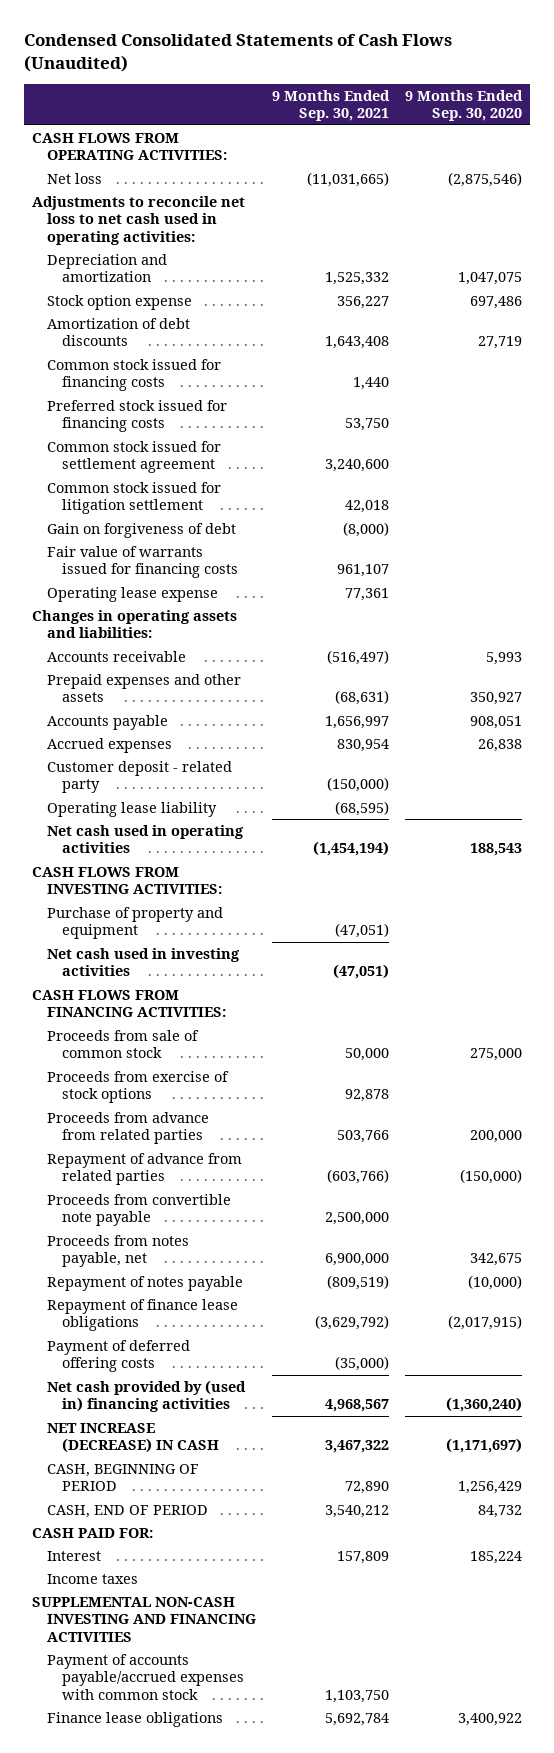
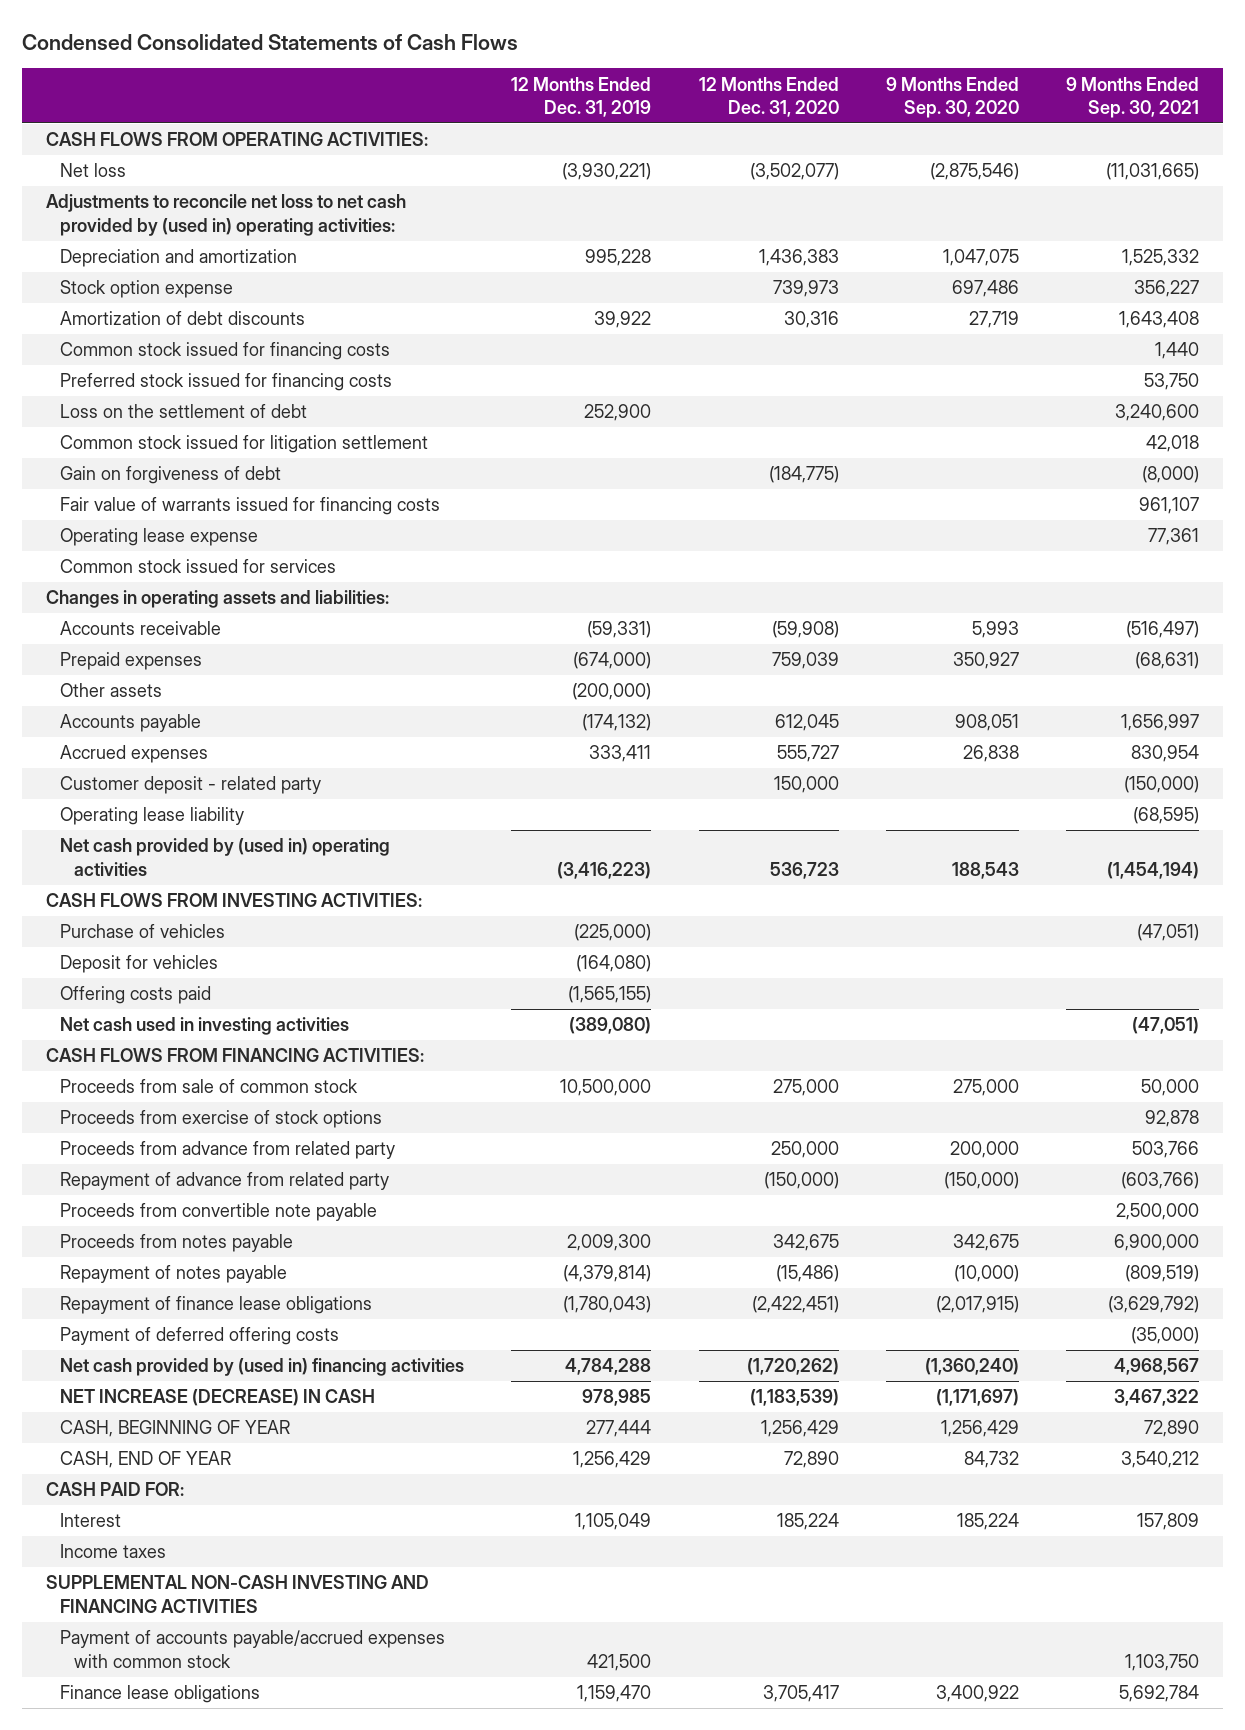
[23,34,452,73] Condensed Consolidated Statements of Cash Flows (Unaudited) -> [21,34,518,51] Condensed Consolidated Statements of Cash Flows
none -> [511,76,652,118] 12 Months Ended Dec. 31, 2019
none -> [698,76,839,118] 12 Months Ended Dec. 31, 2020
[31,195,245,245] Adjustments to reconcile net loss to net cash used in operating activities: -> [45,194,406,236] Adjustments to reconcile net loss to net cash provided by (used in) operating activities:
[47,440,222,474] Common stock issued for settlement agreement -> [59,404,307,419] Loss on the settlement of debt
none -> [59,559,336,574] Common stock issued for services
[47,673,242,703] Prepaid expenses and other assets -> [59,652,202,671] Prepaid expenses
none -> [59,683,162,698] Other assets
[47,824,245,854] Net cash used in operating activities -> [59,838,390,876] Net cash provided by (used in) operating activities
[47,906,224,940] Purchase of property and equipment -> [59,924,225,939] Purchase of vehicles
none -> [59,955,218,974] Deposit for vehicles
none -> [59,986,211,1005] Offering costs paid
[47,1111,210,1145] Proceeds from advance from related parties -> [59,1141,395,1160] Proceeds from advance from related party
[47,1152,243,1186] Repayment of advance from related parties -> [59,1172,389,1191] Repayment of advance from related party
[47,1234,190,1268] Proceeds from notes payable, net -> [59,1234,293,1253] Proceeds from notes payable
[47,1463,200,1492] CASH, BEGINNING OF PERIOD -> [59,1420,290,1438] CASH, BEGINNING OF YEAR
[47,1504,209,1518] CASH, END OF PERIOD -> [59,1451,231,1469] CASH, END OF YEAR

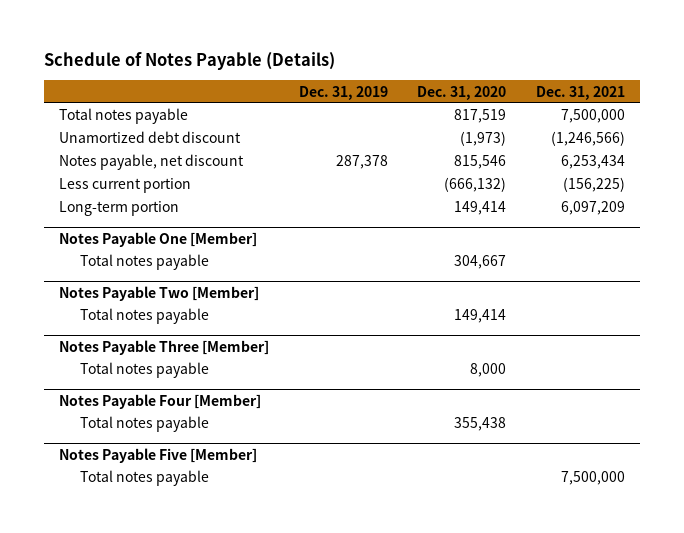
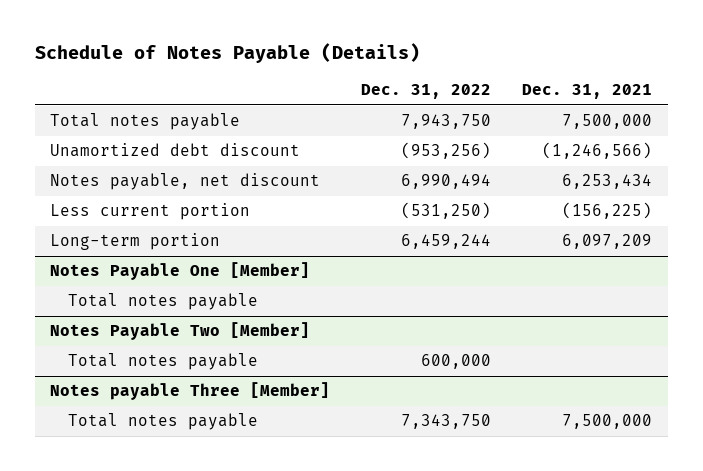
[298,85,388,100] Dec. 31, 2019 -> none
[417,85,507,100] Dec. 31, 2020 -> none
none -> [361,84,492,100] Dec. 31, 2022
[80,362,210,379] Total notes payable -> none
[58,394,261,410] Notes Payable Four [Member] -> none
[80,416,210,433] Total notes payable -> none
[58,448,257,464] Notes Payable Five [Member] -> none
[58,340,269,356] Notes Payable Three [Member] -> [50,382,331,401] Notes payable Three [Member]

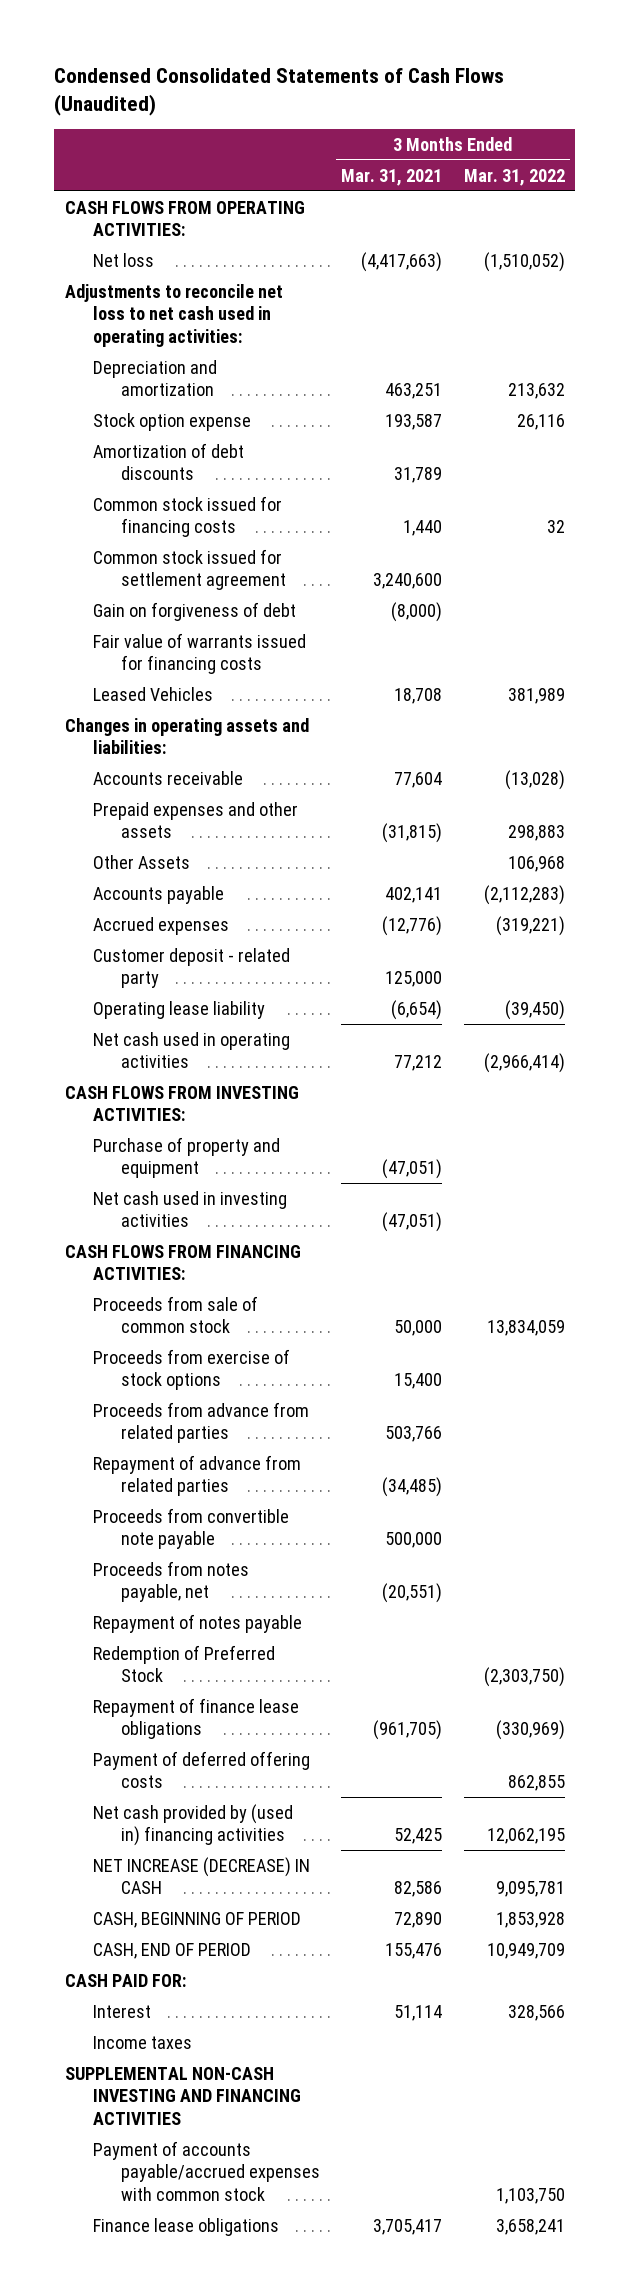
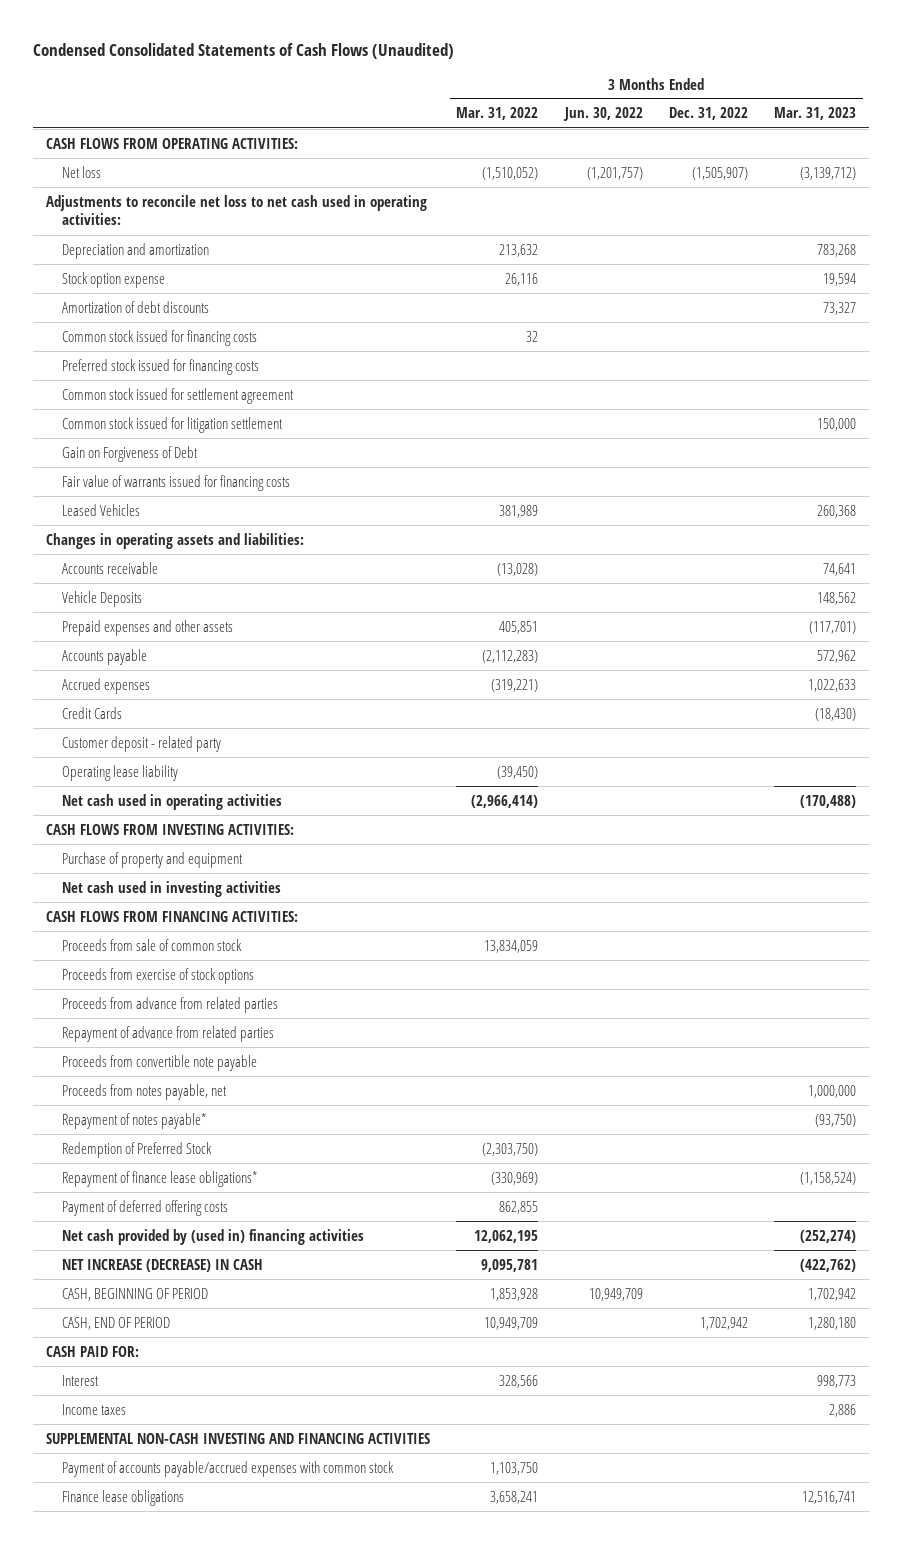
[341,168,443,186] Mar. 31, 2021 -> none
none -> [562,107,643,122] Jun. 30, 2022
none -> [668,107,748,121] Dec. 31, 2022
none -> [774,107,857,121] Mar. 31, 2023
none -> [61,358,259,375] Preferred stock issued for financing costs
none -> [61,416,283,433] Common stock issued for litigation settlement
[92,601,296,621] Gain on forgiveness of debt -> [61,445,198,462] Gain on Forgiveness of Debt
[92,854,190,869] Other Assets -> none
none -> [61,590,142,607] Vehicle Deposits
[507,825,565,842] 298,883 -> [499,620,539,634] 405,851
none -> [61,706,122,719] Credit Cards
[92,1613,302,1633] Repayment of notes payable -> [61,1112,206,1129] Repayment of notes payable*
[92,1697,299,1740] Repayment of finance lease obligations -> [61,1170,257,1187] Repayment of finance lease obligations*

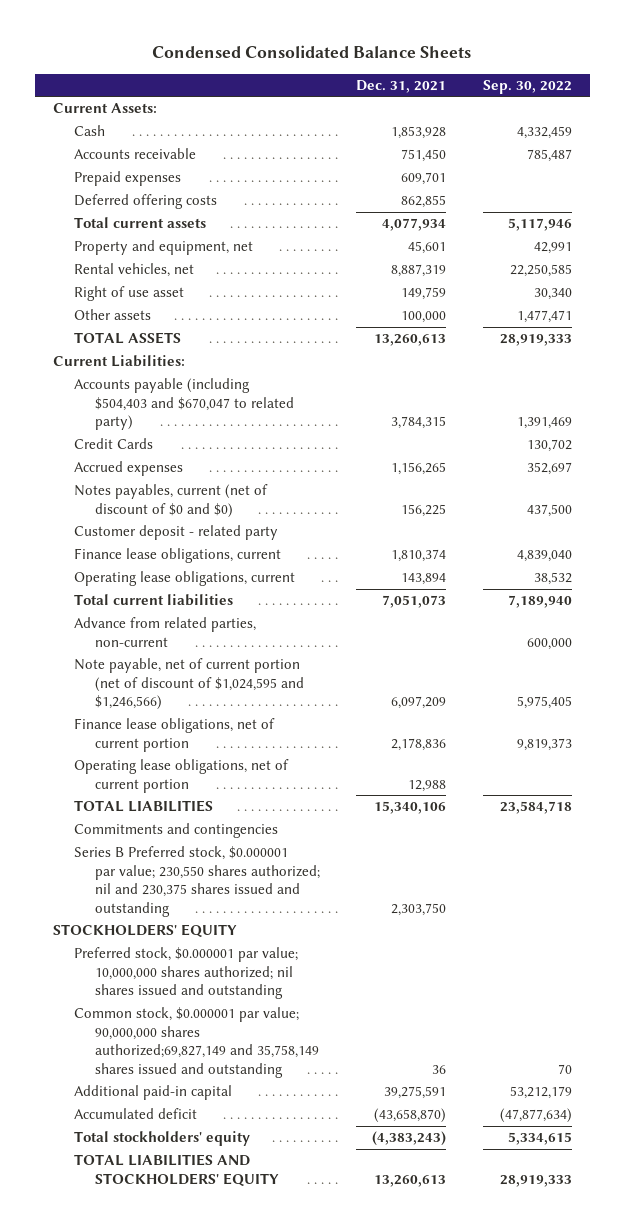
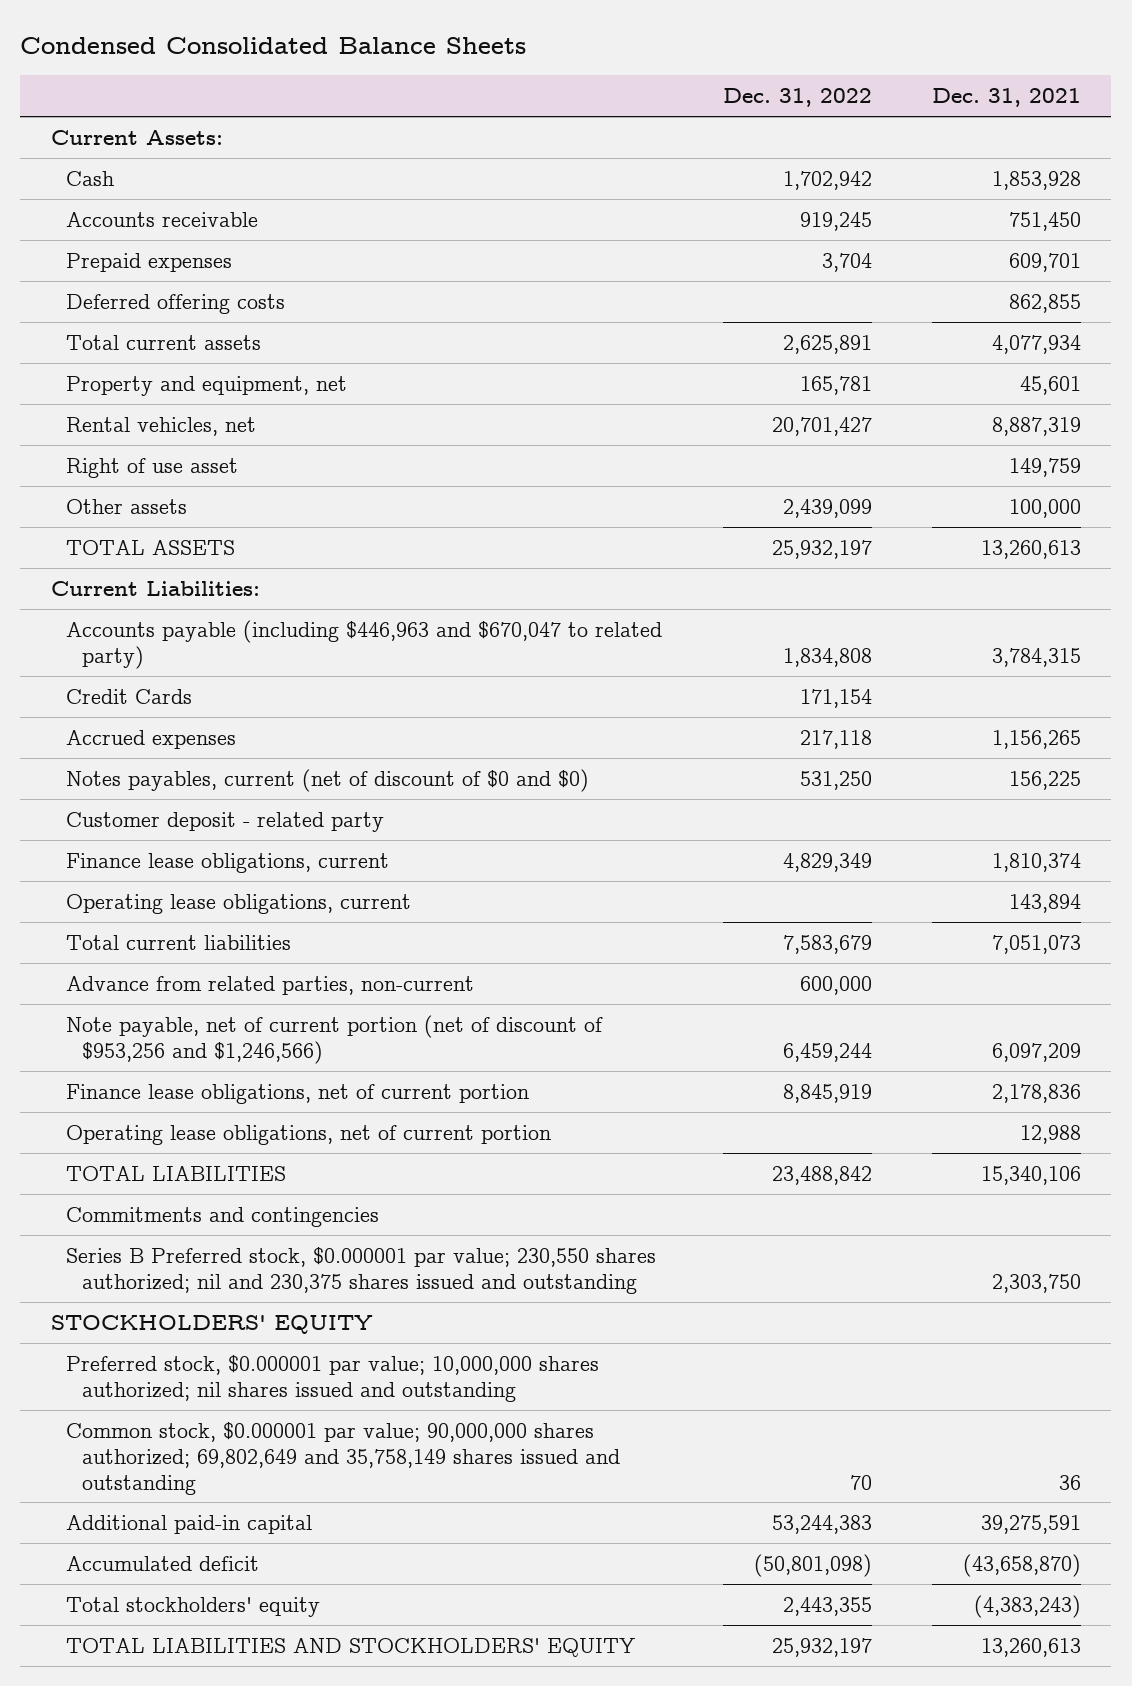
[482,79,572,94] Sep. 30, 2022 -> none
none -> [722,88,872,108] Dec. 31, 2022
[73,378,295,431] Accounts payable (including $504,403 and $670,047 to related party) -> [66,619,663,669] Accounts payable (including $446,963 and $670,047 to related party)
[73,658,305,711] Note payable, net of current portion (net of discount of $1,024,595 and $1,246,566) -> [66,1014,604,1064] Note payable, net of current portion (net of discount of $953,256 and $1,246,566)
[73,1007,320,1078] Common stock, $0.000001 par value; 90,000,000 shares authorized;69,827,149 and 35,758,149 shares issued and outstanding -> [66,1421,621,1495] Common stock, $0.000001 par value; 90,000,000 shares authorized; 69,802,649 and 35,758,149 shares issued and outstanding

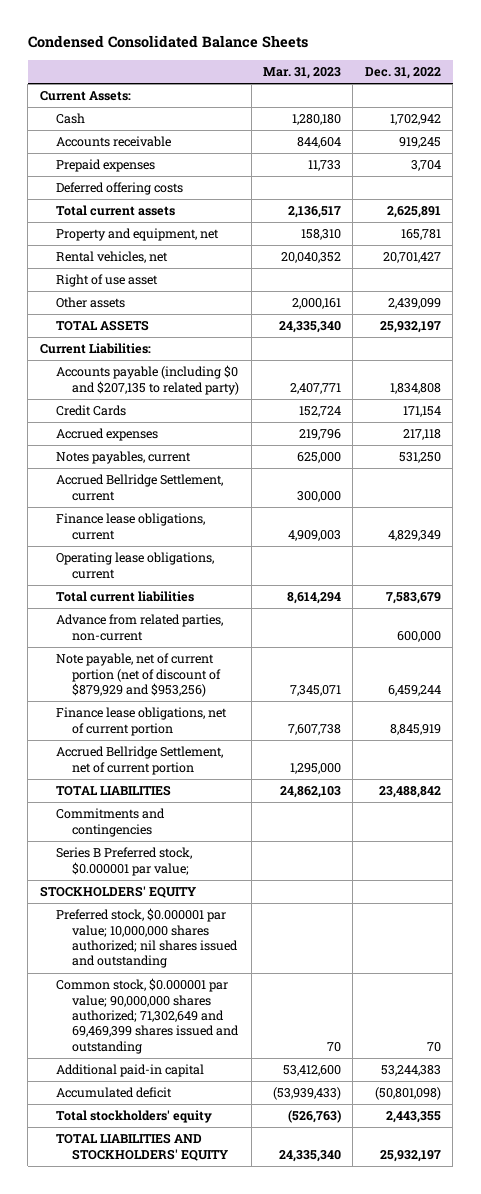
[932,88,1082,108] Dec. 31, 2021 -> none
none -> [263,67,342,80] Mar. 31, 2023
[66,619,663,669] Accounts payable (including $446,963 and $670,047 to related party) -> [56,365,240,395] Accounts payable (including $0 and $207,135 to related party)
[66,811,385,832] Customer deposit - related party -> none
[66,768,590,792] Notes payables, current (net of discount of $0 and $0) -> [56,451,192,465] Notes payables, current
none -> [56,474,224,501] Accrued Bellridge Settlement, current
[66,1014,604,1064] Note payable, net of current portion (net of discount of $953,256 and $1,246,566) -> [56,653,222,698] Note payable, net of current portion (net of discount of $879,929 and $953,256)
[66,1124,552,1145] Operating lease obligations, net of current portion -> none
none -> [56,746,224,775] Accrued Bellridge Settlement, net of current portion
[66,1246,657,1294] Series B Preferred stock, $0.000001 par value; 230,550 shares authorized; nil and 230,375 shares issued and outstanding -> [56,847,193,876] Series B Preferred stock, $0.000001 par value;
[66,1421,621,1495] Common stock, $0.000001 par value; 90,000,000 shares authorized; 69,802,649 and 35,758,149 shares issued and outstanding -> [56,978,240,1054] Common stock, $0.000001 par value; 90,000,000 shares authorized; 71,302,649 and 69,469,399 shares issued and outstanding

